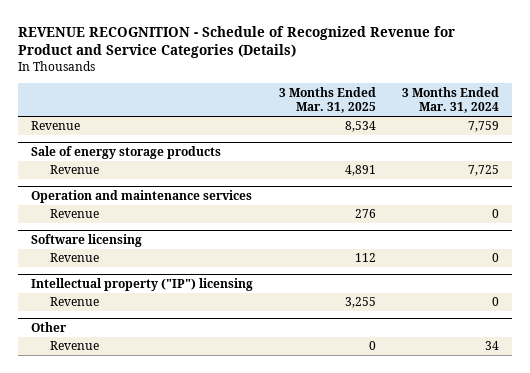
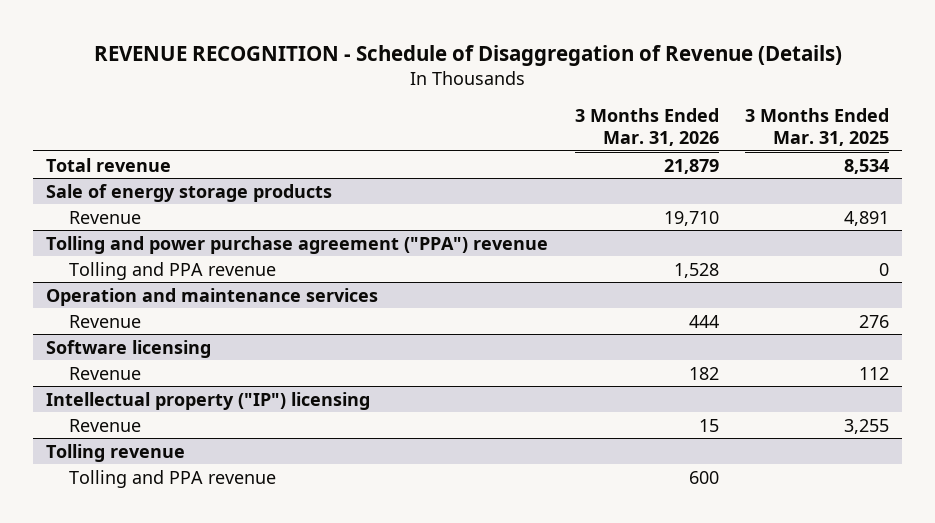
[18,25,456,59] REVENUE RECOGNITION - Schedule of Recognized Revenue for Product and Service Categories (Details) -> [93,44,842,66] REVENUE RECOGNITION - Schedule of Disaggregation of Revenue (Details)
[402,86,500,114] 3 Months Ended Mar. 31, 2024 -> none
none -> [574,108,719,146] 3 Months Ended Mar. 31, 2026
[31,121,81,131] Revenue -> [46,157,172,172] Total revenue
none -> [46,235,549,254] Tolling and power purchase agreement ("PPA") revenue
none -> [69,261,277,280] Tolling and PPA revenue
[31,321,68,332] Other -> none
[49,341,99,351] Revenue -> none
none -> [46,443,186,462] Tolling revenue
none -> [69,469,277,488] Tolling and PPA revenue

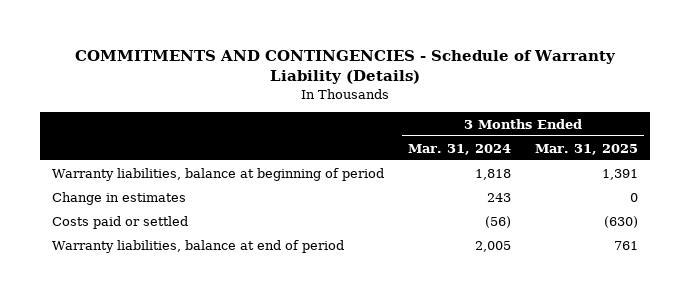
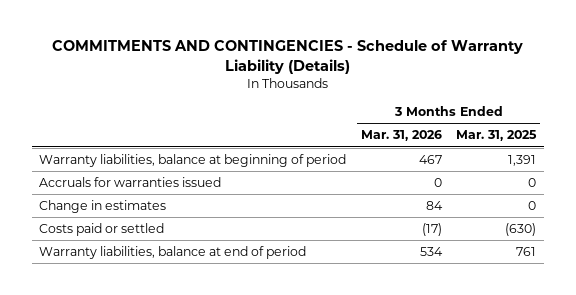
[408,143,512,155] Mar. 31, 2024 -> none
none -> [360,130,442,142] Mar. 31, 2026
none -> [39,176,222,187] Accruals for warranties issued

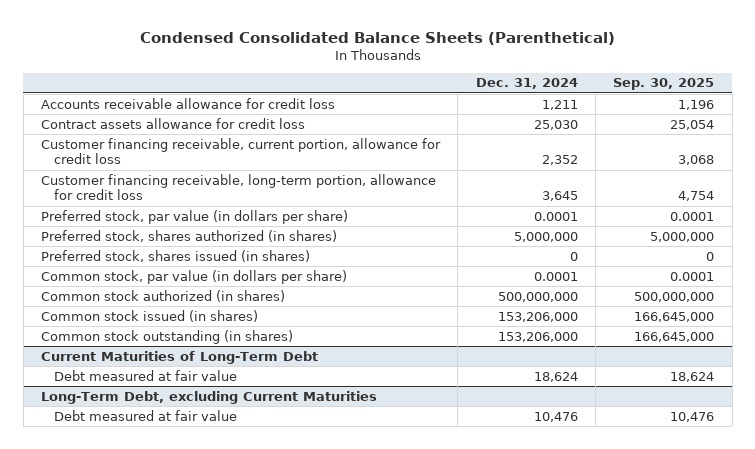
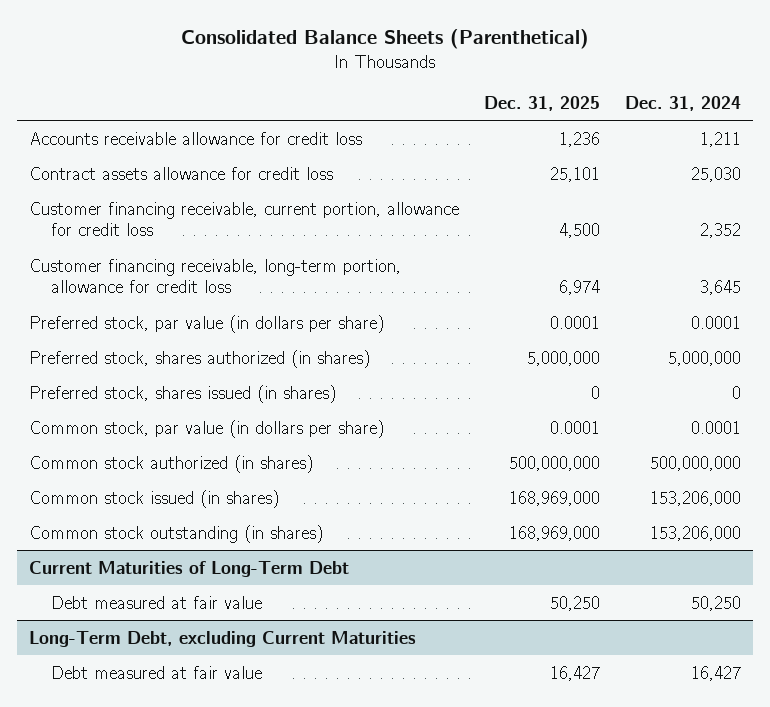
[139,31,615,45] Condensed Consolidated Balance Sheets (Parenthetical) -> [180,29,589,50] Consolidated Balance Sheets (Parenthetical)
[613,78,715,91] Sep. 30, 2025 -> none
none -> [483,95,600,111] Dec. 31, 2025
[533,371,578,382] 18,624 -> [690,595,741,611] 50,250
[533,411,578,422] 10,476 -> [690,665,741,681] 16,427

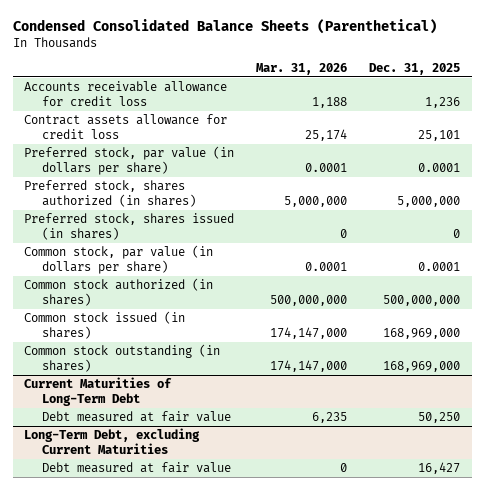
[180,29,589,50] Consolidated Balance Sheets (Parenthetical) -> [12,18,437,34] Condensed Consolidated Balance Sheets (Parenthetical)
[624,95,741,111] Dec. 31, 2024 -> none
none -> [256,62,348,75] Mar. 31, 2026
[29,201,460,237] Customer financing receivable, current portion, allowance for credit loss -> none
[29,258,402,294] Customer financing receivable, long-term portion, allowance for credit loss -> none

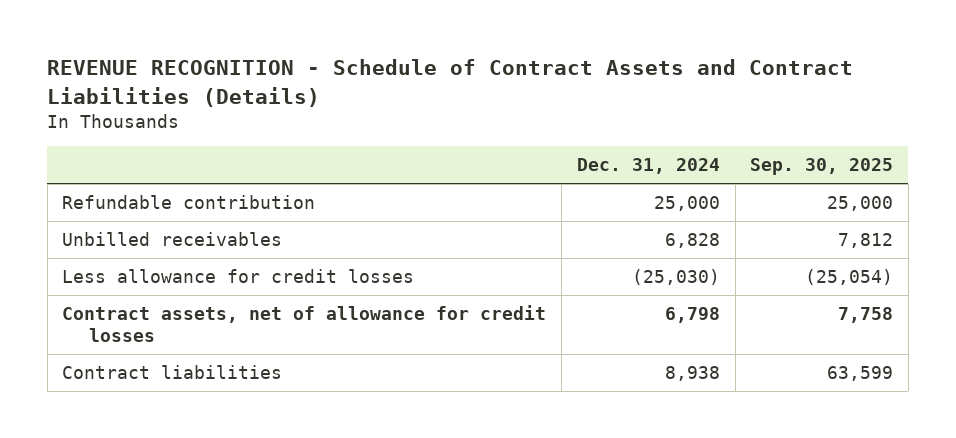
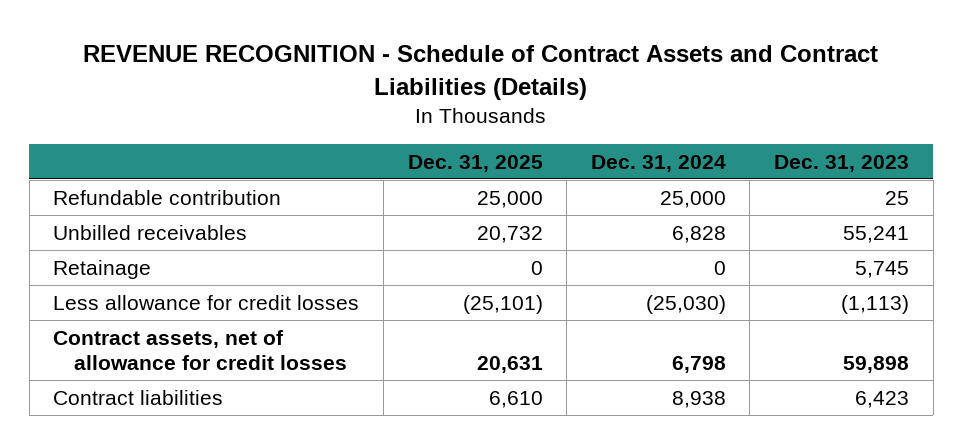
[750,158,894,176] Sep. 30, 2025 -> none
none -> [407,154,543,172] Dec. 31, 2025
none -> [774,154,910,172] Dec. 31, 2023
none -> [53,259,152,279] Retainage

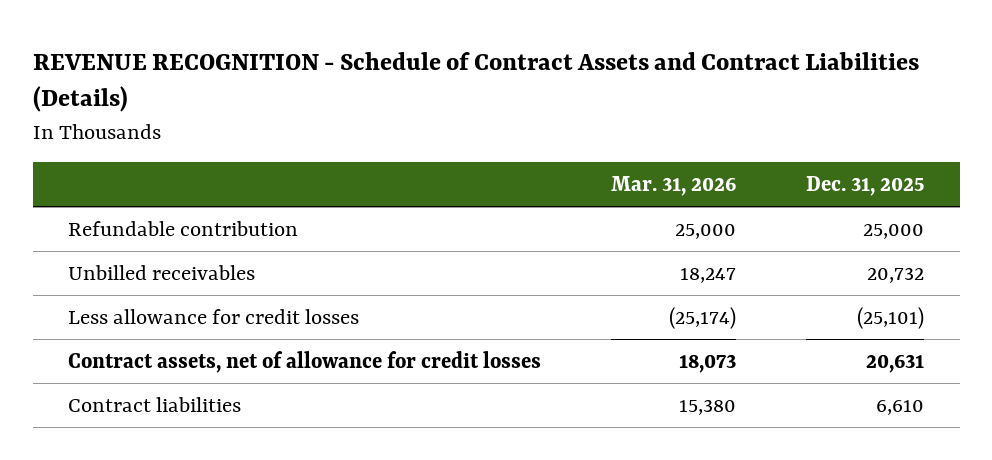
[590,154,726,172] Dec. 31, 2024 -> none
[774,154,910,172] Dec. 31, 2023 -> none
none -> [611,175,737,196] Mar. 31, 2026
[53,259,152,279] Retainage -> none

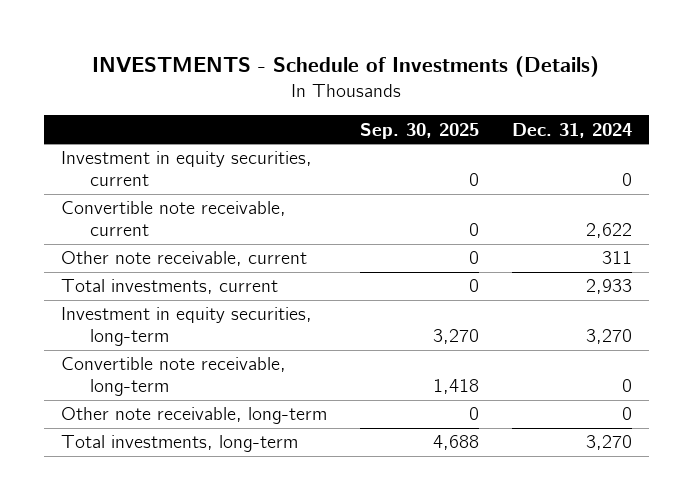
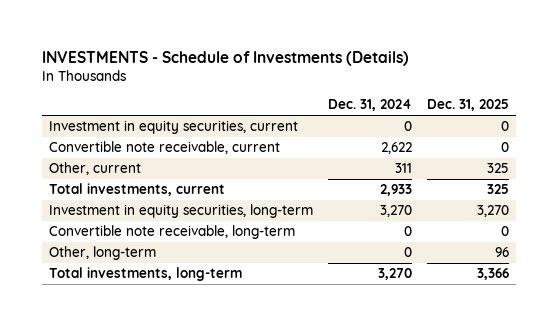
[359,122,479,139] Sep. 30, 2025 -> none
none -> [427,99,510,112] Dec. 31, 2025
[60,251,307,267] Other note receivable, current -> [49,162,142,176] Other, current
[60,407,327,425] Other note receivable, long-term -> [49,246,157,261] Other, long-term

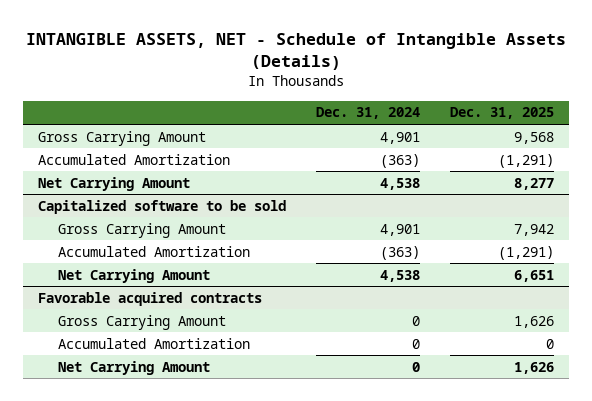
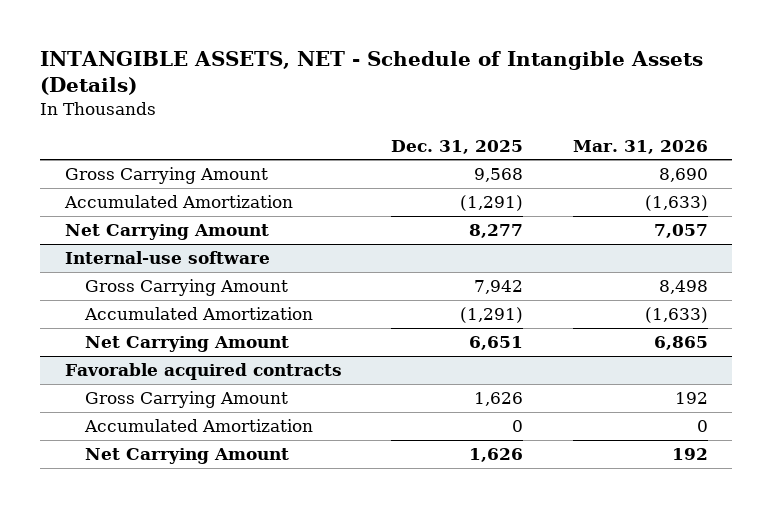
[315,107,420,120] Dec. 31, 2024 -> none
none -> [572,139,708,154] Mar. 31, 2026
[38,199,287,214] Capitalized software to be sold -> [64,250,270,264] Internal-use software

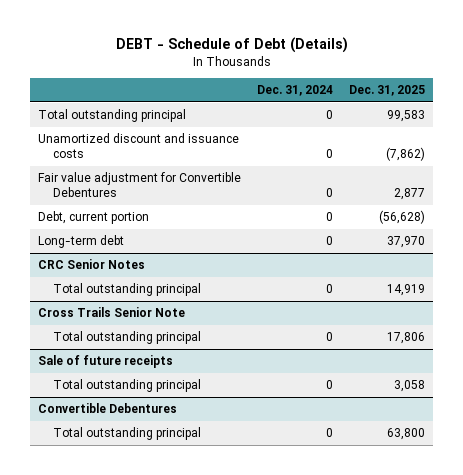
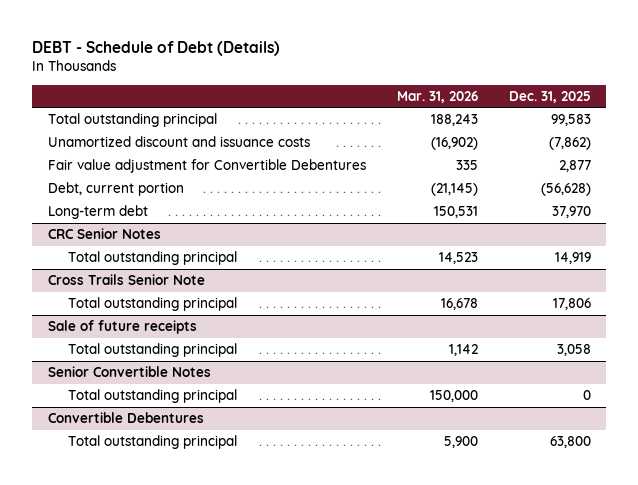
[257,85,334,97] Dec. 31, 2024 -> none
none -> [396,90,478,103] Mar. 31, 2026
none -> [47,366,211,378] Senior Convertible Notes
none -> [68,389,238,404] Total outstanding principal

